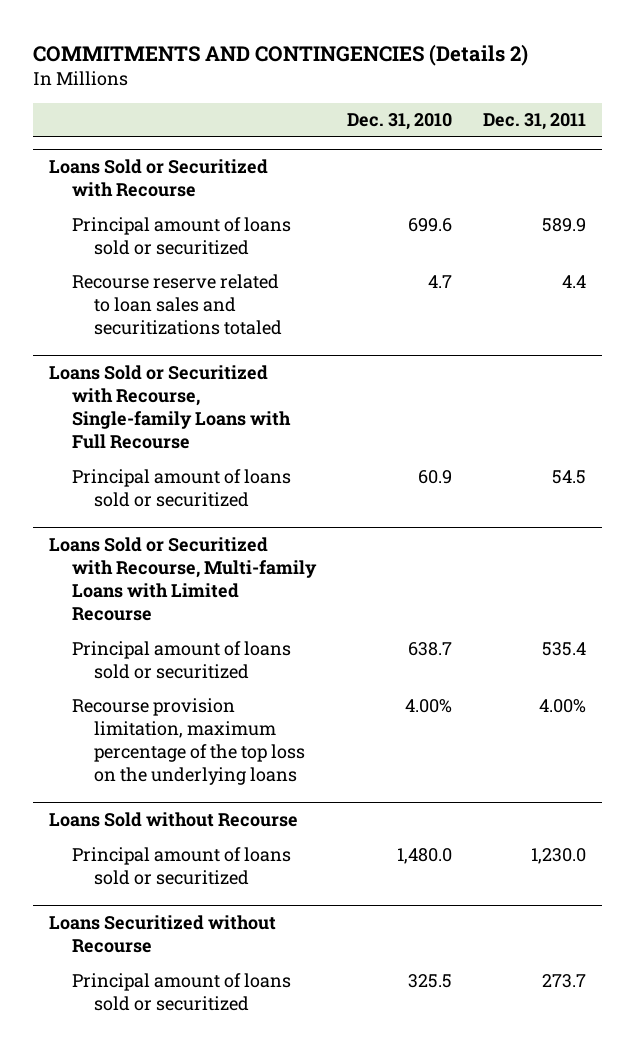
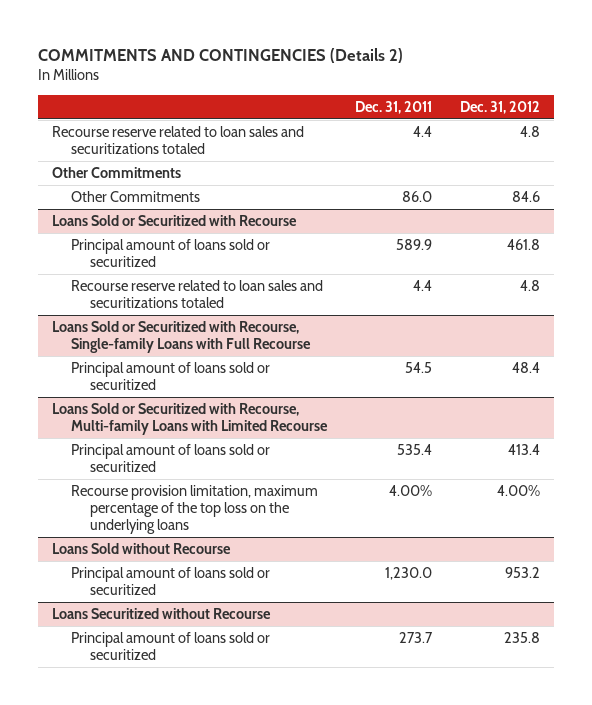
[346,113,452,131] Dec. 31, 2010 -> none
none -> [459,100,540,114] Dec. 31, 2012
none -> [52,126,305,155] Recourse reserve related to loan sales and securitizations totaled
none -> [52,167,182,179] Other Commitments
none -> [71,191,201,203] Other Commitments

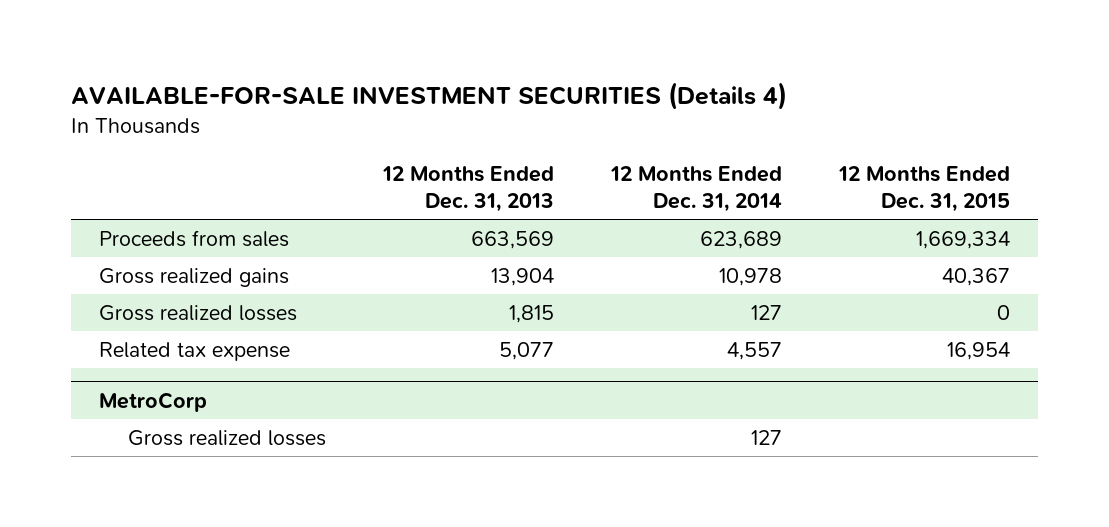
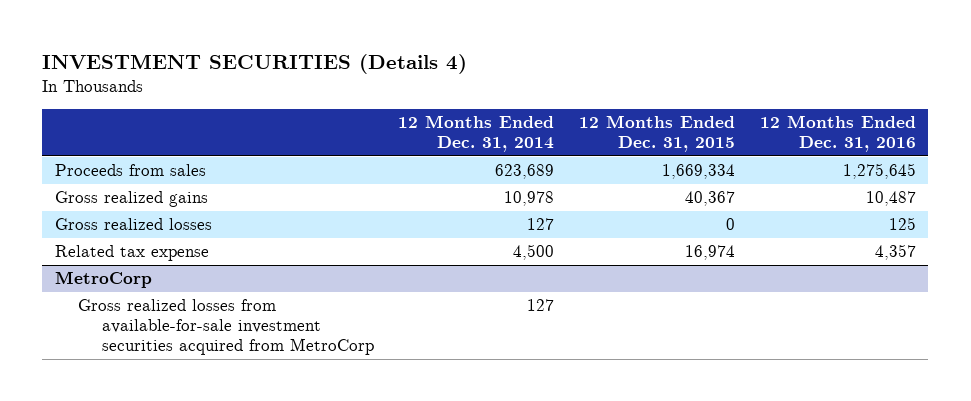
[70,82,787,111] AVAILABLE-FOR-SALE INVESTMENT SECURITIES (Details 4) -> [42,53,468,74] INVESTMENT SECURITIES (Details 4)
[381,165,554,213] 12 Months Ended Dec. 31, 2013 -> none
none -> [759,115,916,153] 12 Months Ended Dec. 31, 2016
[726,341,782,360] 4,557 -> [513,244,555,261] 4,500
[946,341,1010,360] 16,954 -> [685,245,736,261] 16,974
[127,429,326,446] Gross realized losses -> [78,299,374,356] Gross realized losses from available-for-sale investment securities acquired from MetroCorp

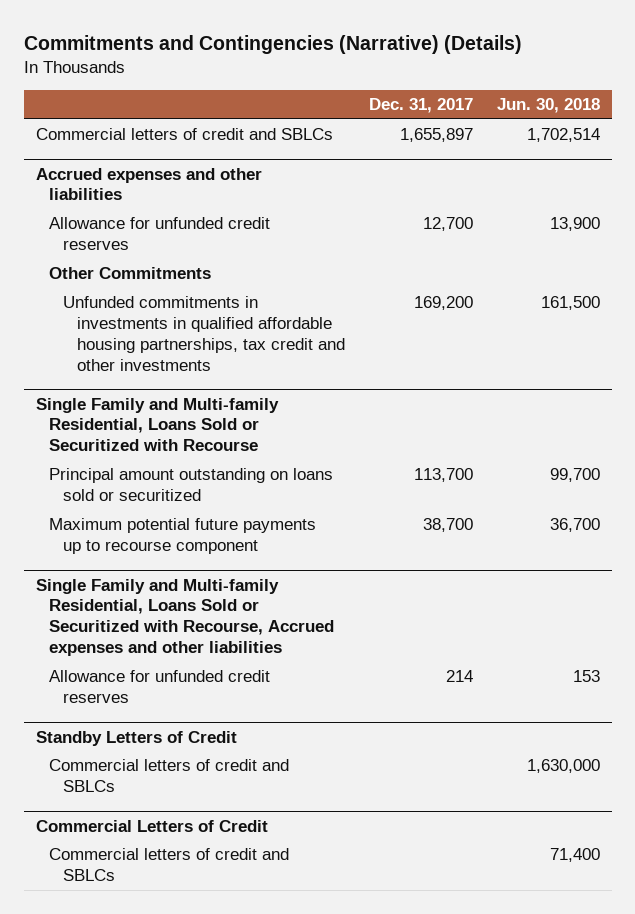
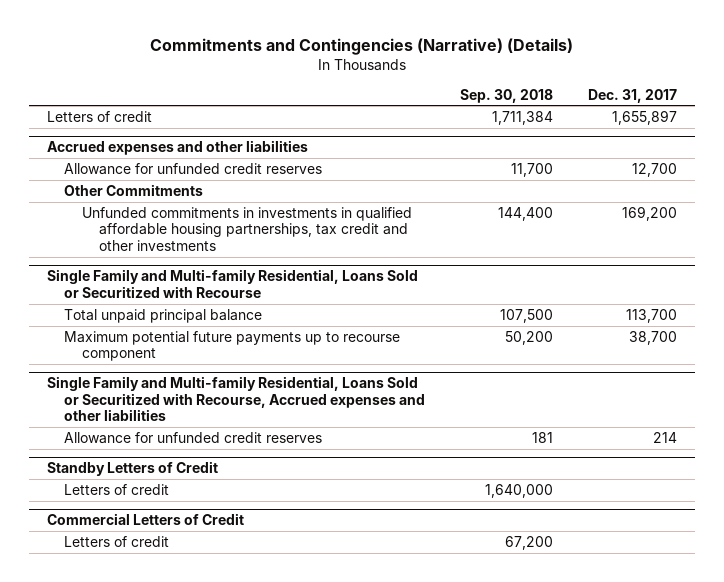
[496,98,600,114] Jun. 30, 2018 -> none
none -> [460,88,554,103] Sep. 30, 2018
[35,128,333,141] Commercial letters of credit and SBLCs -> [46,111,152,123] Letters of credit
[49,468,334,502] Principal amount outstanding on loans sold or securitized -> [64,309,263,324] Total unpaid principal balance
[49,759,290,793] Commercial letters of credit and SBLCs -> [64,484,170,496] Letters of credit
[49,848,290,882] Commercial letters of credit and SBLCs -> [64,536,170,548] Letters of credit

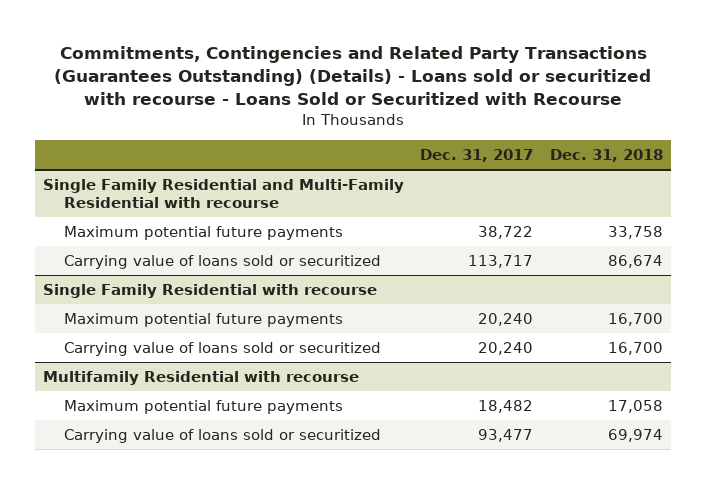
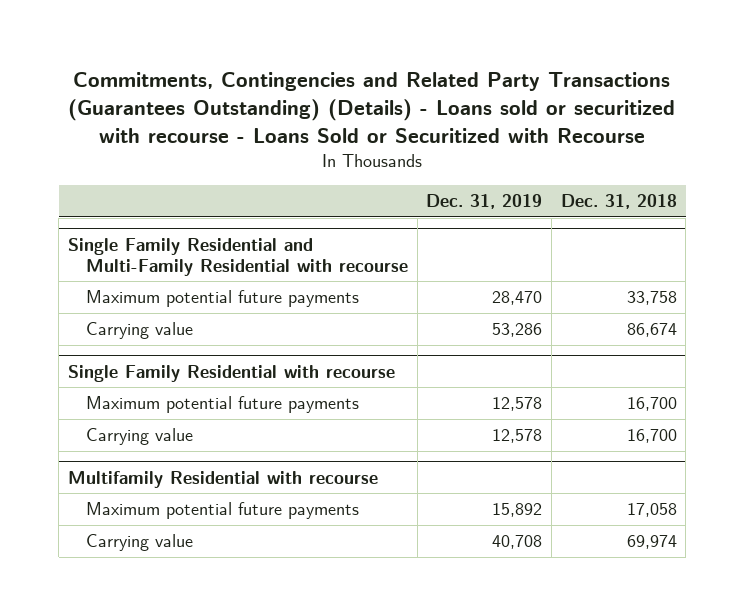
[420,149,534,163] Dec. 31, 2017 -> none
none -> [426,194,543,210] Dec. 31, 2019
[63,254,381,269] Carrying value of loans sold or securitized -> [85,322,193,340] Carrying value
[63,341,381,356] Carrying value of loans sold or securitized -> [85,428,193,446] Carrying value
[63,428,381,443] Carrying value of loans sold or securitized -> [85,534,193,552] Carrying value

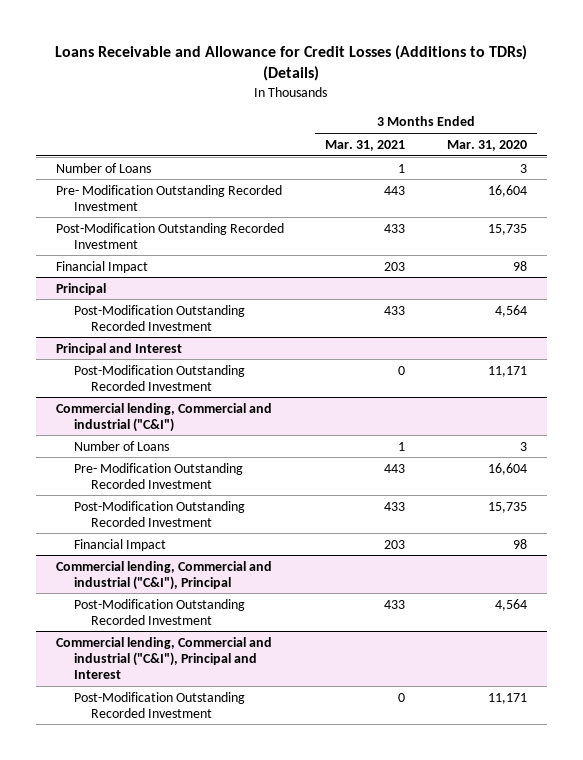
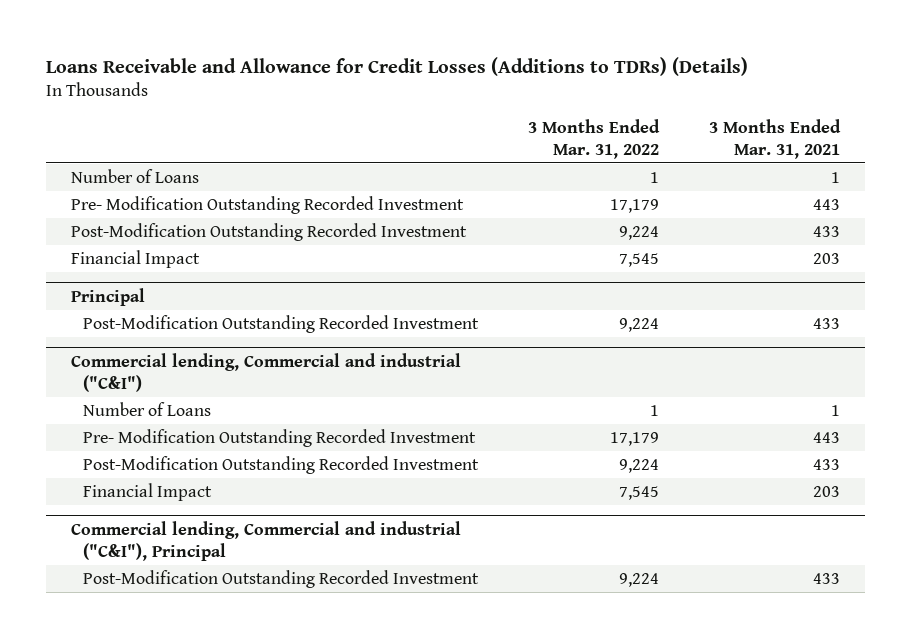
[446,139,527,151] Mar. 31, 2020 -> none
none -> [528,118,661,159] 3 Months Ended Mar. 31, 2022
[56,342,183,355] Principal and Interest -> none
[73,364,245,391] Post-Modification Outstanding Recorded Investment -> none
[56,636,273,679] Commercial lending, Commercial and industrial ("C&I"), Principal and Interest -> none
[73,691,245,718] Post-Modification Outstanding Recorded Investment -> none

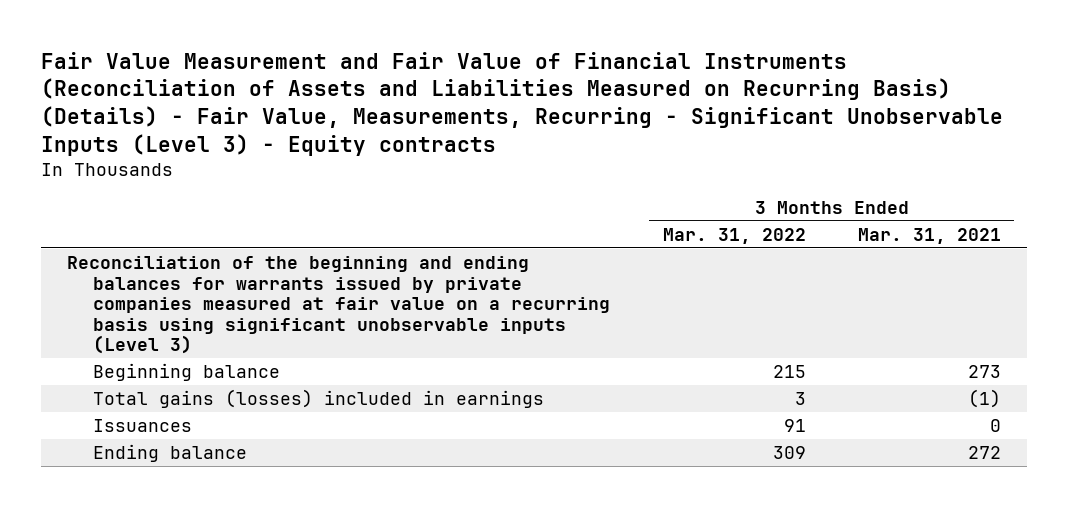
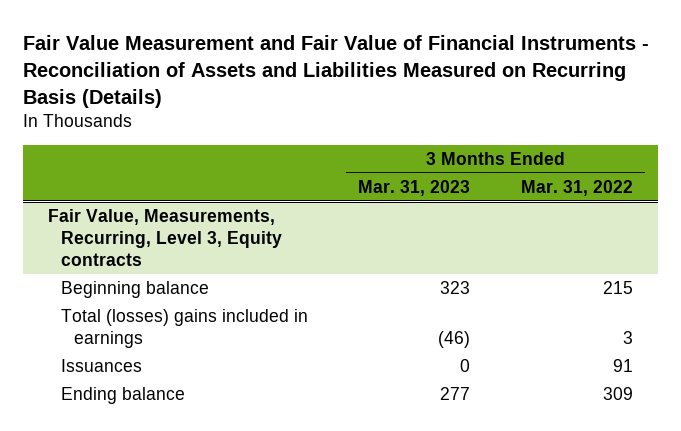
[41,51,1004,156] Fair Value Measurement and Fair Value of Financial Instruments (Reconciliation of Assets and Liabilities Measured on Recurring Basis) (Details) - Fair Value, Measurements, Recurring - Significant Unobservable Inputs (Level 3) - Equity contracts -> [22,34,649,108] Fair Value Measurement and Fair Value of Financial Instruments - Reconciliation of Assets and Liabilities Measured on Recurring Basis (Details)
[858,227,1002,244] Mar. 31, 2021 -> none
none -> [358,179,471,196] Mar. 31, 2023
[67,256,610,355] Reconciliation of the beginning and ending balances for warrants issued by private companies measured at fair value on a recurring basis using significant unobservable inputs (Level 3) -> none
none -> [47,209,283,266] Fair Value, Measurements, Recurring, Level 3, Equity contracts
[92,389,544,409] Total gains (losses) included in earnings -> [61,309,309,349] Total (losses) gains included in earnings

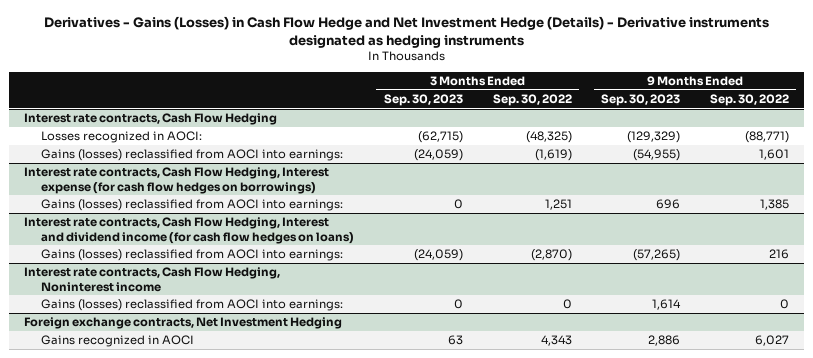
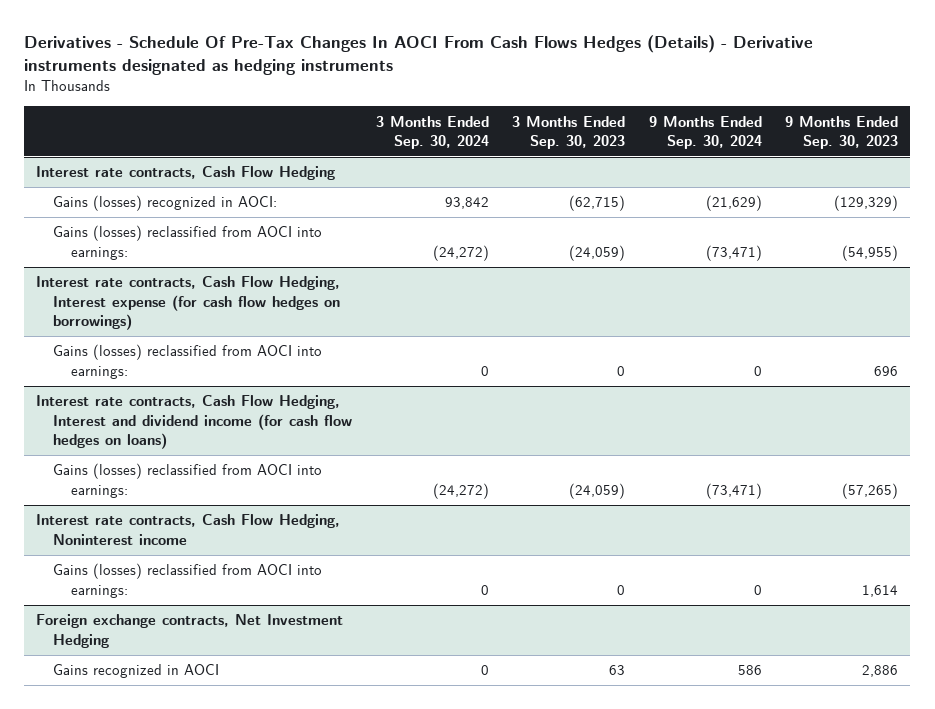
[43,16,769,48] Derivatives - Gains (Losses) in Cash Flow Hedge and Net Investment Hedge (Details) - Derivative instruments designated as hedging instruments -> [24,34,814,75] Derivatives - Schedule Of Pre-Tax Changes In AOCI From Cash Flows Hedges (Details) - Derivative instruments designated as hedging instruments
[492,93,572,106] Sep. 30, 2022 -> none
[709,93,789,106] Sep. 30, 2022 -> none
none -> [375,115,489,149] 3 Months Ended Sep. 30, 2024
none -> [648,115,762,149] 9 Months Ended Sep. 30, 2024
[41,131,203,144] Losses recognized in AOCI: -> [53,195,278,212] Gains (losses) recognized in AOCI:

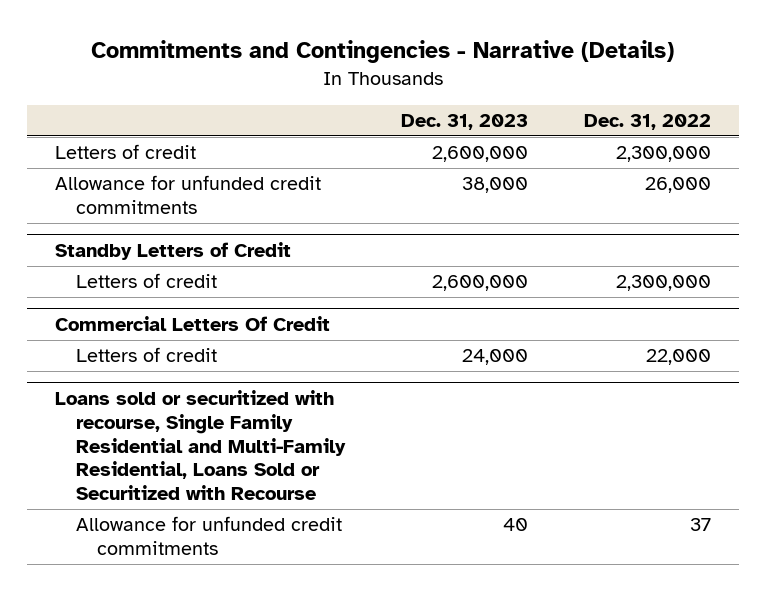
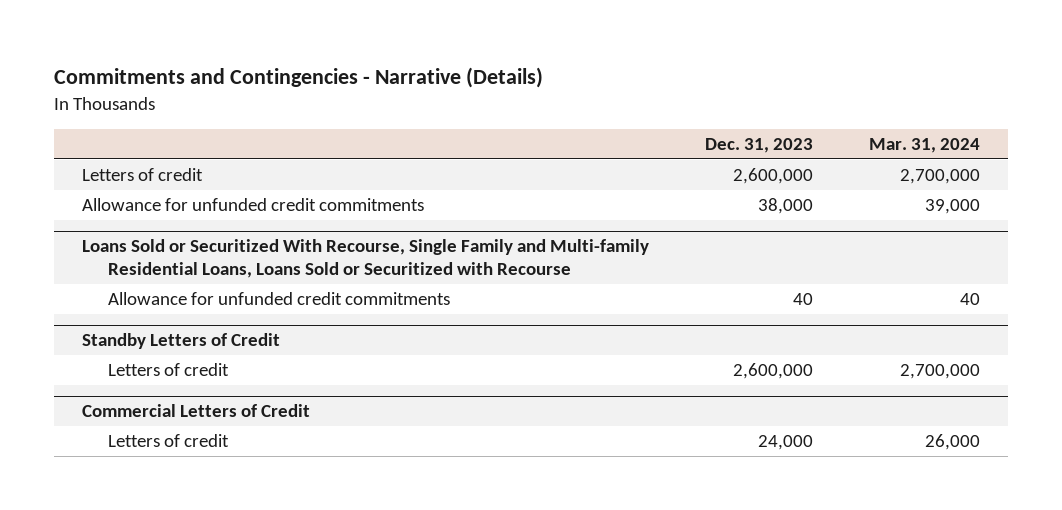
[584,113,712,130] Dec. 31, 2022 -> none
none -> [868,137,980,153] Mar. 31, 2024
none -> [82,239,650,279] Loans Sold or Securitized With Recourse, Single Family and Multi-family Residential Loans, Loans Sold or Securitized with Recourse
none -> [107,292,450,306] Allowance for unfunded credit commitments
[55,316,331,332] Commercial Letters Of Credit -> [82,404,311,418] Commercial Letters of Credit
[55,390,346,500] Loans sold or securitized with recourse, Single Family Residential and Multi-Family Residential, Loans Sold or Securitized with Recourse -> none
[75,516,342,556] Allowance for unfunded credit commitments -> none

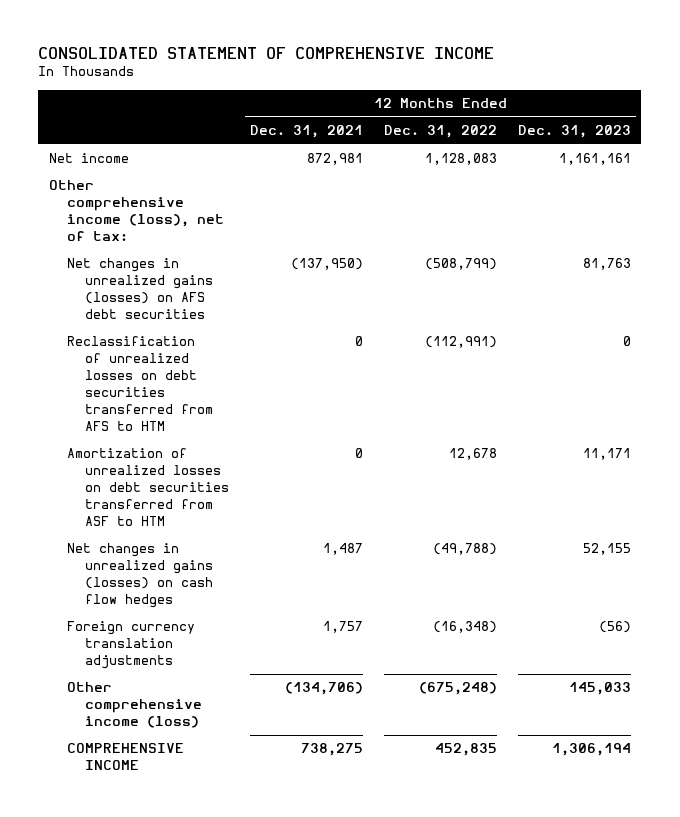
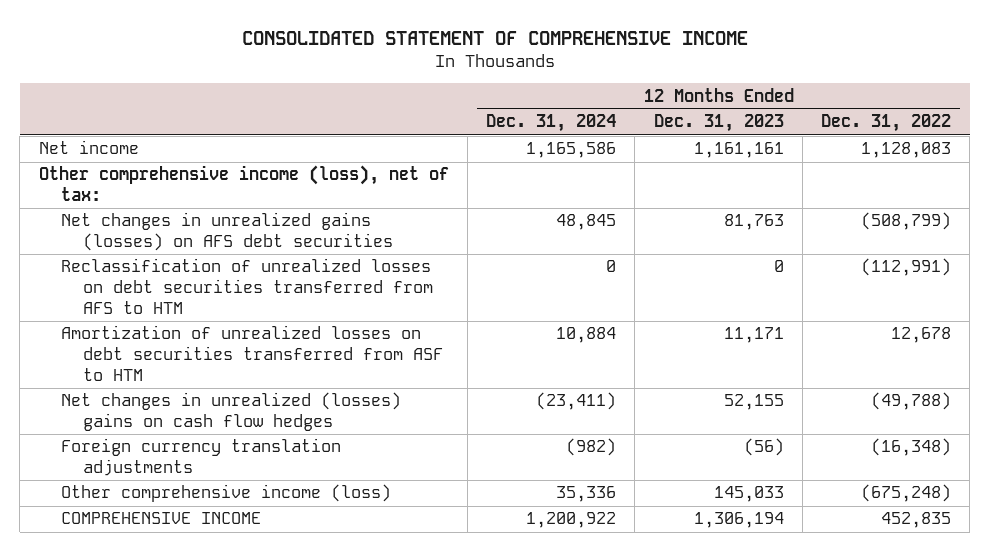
[250,125,364,139] Dec. 31, 2021 -> none
none -> [486,114,617,133] Dec. 31, 2024
[66,543,214,609] Net changes in unrealized gains (losses) on cash flow hedges -> [60,392,401,432] Net changes in unrealized (losses) gains on cash flow hedges

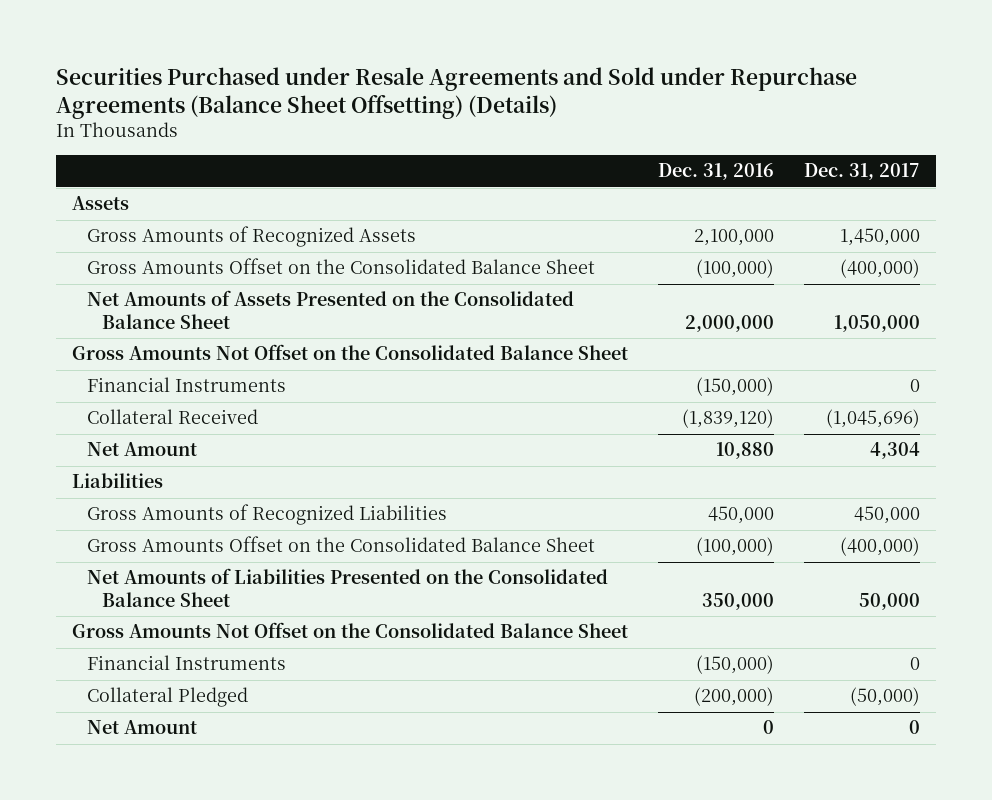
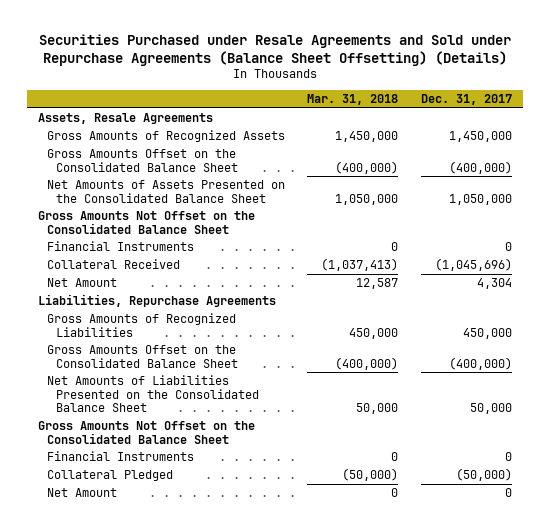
[658,163,775,181] Dec. 31, 2016 -> none
none -> [307,93,399,105] Mar. 31, 2018
[71,196,129,211] Assets -> [38,112,214,124] Assets, Resale Agreements
[71,473,163,489] Liabilities -> [38,293,277,307] Liabilities, Repurchase Agreements

